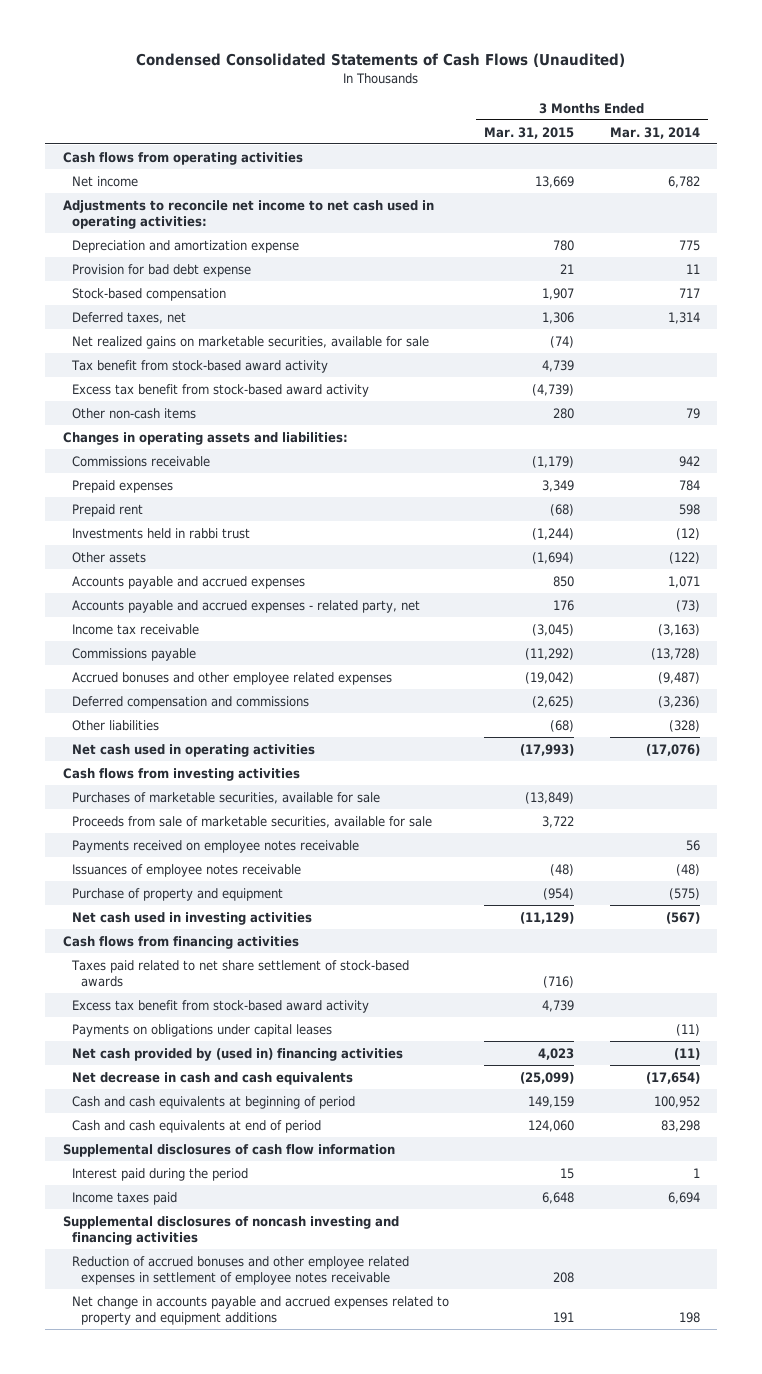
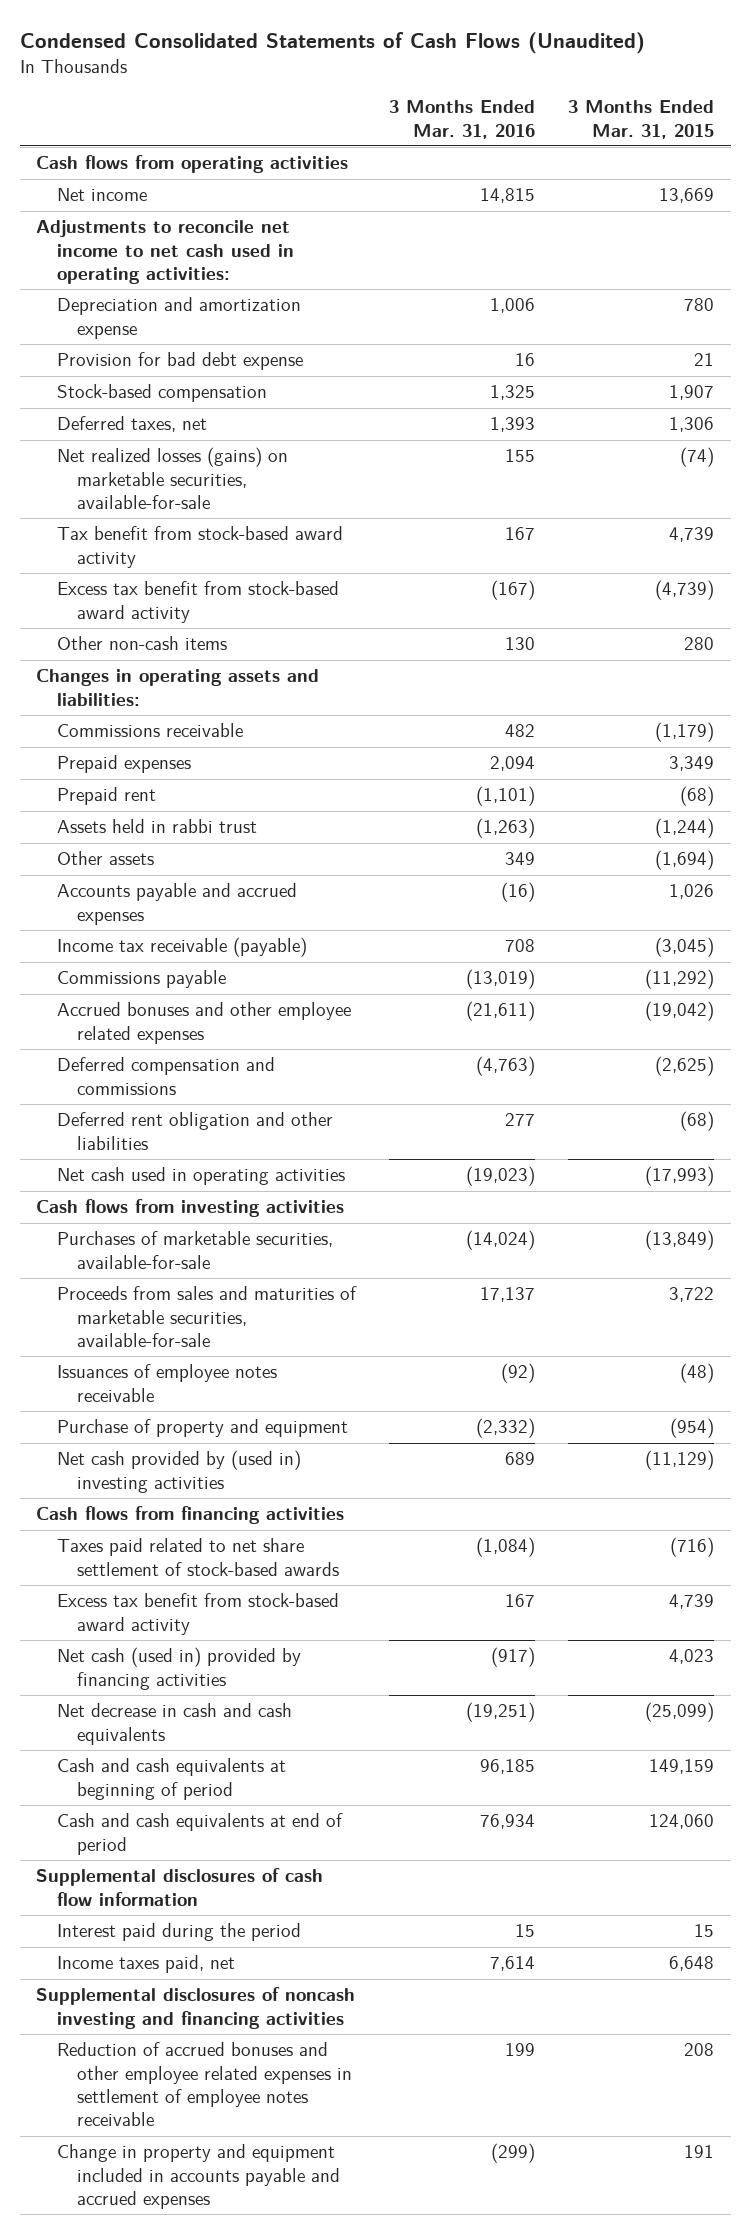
[609,126,700,139] Mar. 31, 2014 -> none
none -> [388,100,535,139] 3 Months Ended Mar. 31, 2016
[72,335,430,349] Net realized gains on marketable securities, available for sale -> [56,447,288,509] Net realized losses (gains) on marketable securities, available-for-sale
[72,527,251,539] Investments held in rabbi trust -> [56,819,257,834] Assets held in rabbi trust
[72,599,421,613] Accounts payable and accrued expenses - related party, net -> none
[553,575,575,587] 850 -> [669,884,715,900] 1,026
[72,623,200,635] Income tax receivable -> [56,937,307,958] Income tax receivable (payable)
[72,719,160,731] Other liabilities -> none
none -> [56,1112,333,1150] Deferred rent obligation and other liabilities
[72,839,360,853] Payments received on employee notes receivable -> none
[72,791,381,804] Purchases of marketable securities, available for sale -> [56,1231,333,1269] Purchases of marketable securities, available-for-sale
[72,815,433,828] Proceeds from sale of marketable securities, available for sale -> [56,1286,357,1347] Proceeds from sales and maturities of marketable securities, available-for-sale
[72,911,313,925] Net cash used in investing activities -> [56,1450,301,1493] Net cash provided by (used in) investing activities
[72,1023,333,1037] Payments on obligations under capital leases -> none
[72,1047,404,1061] Net cash provided by (used in) financing activities -> [56,1647,301,1690] Net cash (used in) provided by financing activities
[72,1191,178,1205] Income taxes paid -> [56,1955,235,1974] Income taxes paid, net
[72,1295,450,1325] Net change in accounts payable and accrued expenses related to property and equipment additions -> [56,2144,340,2209] Change in property and equipment included in accounts payable and accrued expenses

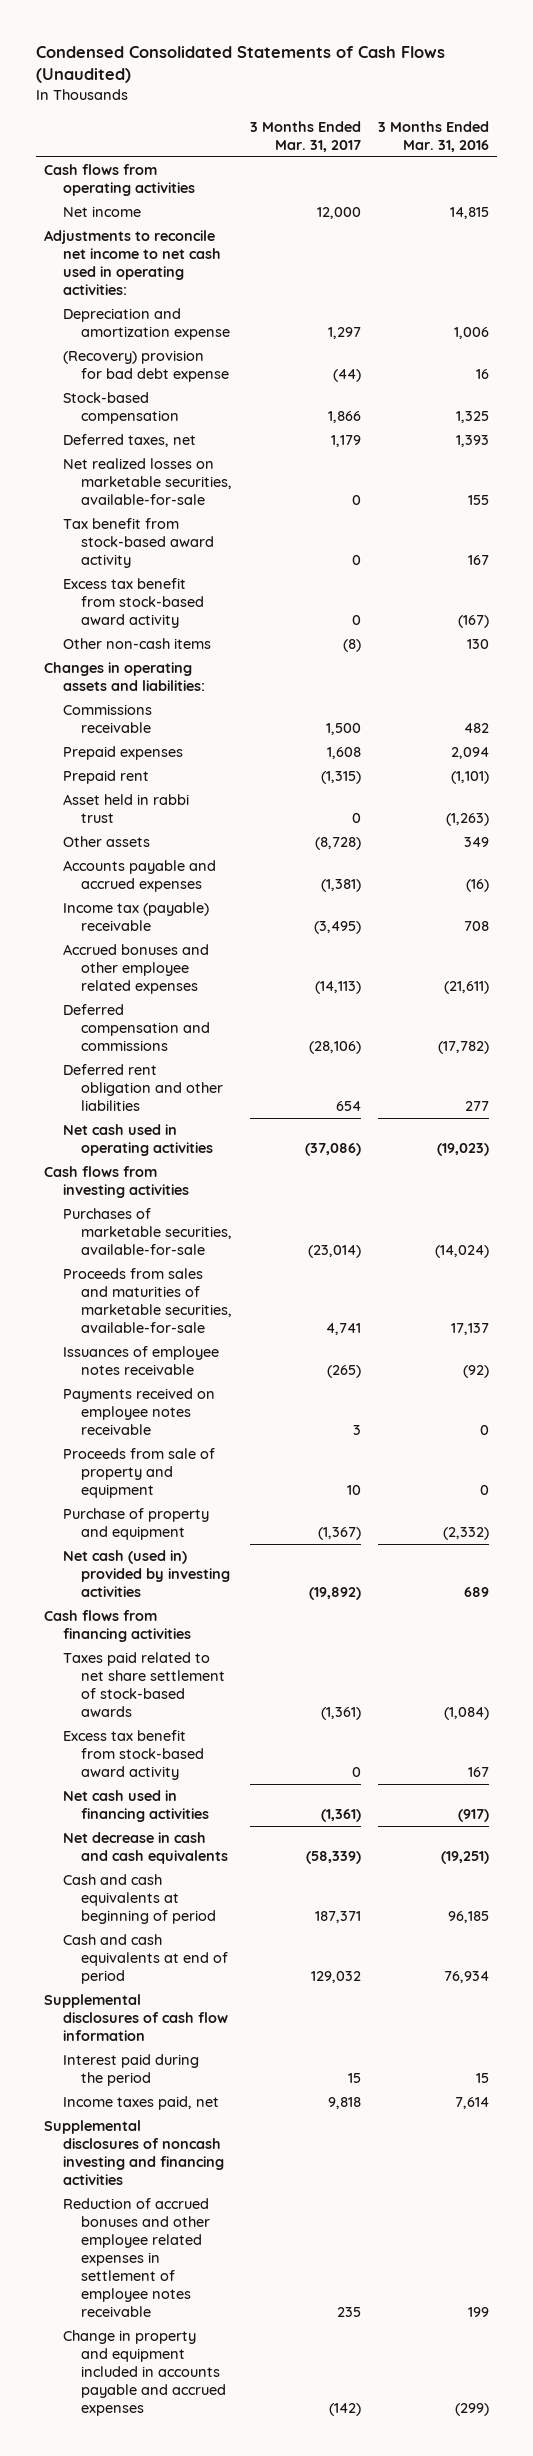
[568,100,715,139] 3 Months Ended Mar. 31, 2015 -> none
none -> [249,120,361,152] 3 Months Ended Mar. 31, 2017
[56,352,303,371] Provision for bad debt expense -> [62,350,230,383] (Recovery) provision for bad debt expense
[56,447,288,509] Net realized losses (gains) on marketable securities, available-for-sale -> [62,458,233,506] Net realized losses on marketable securities, available-for-sale
[56,819,257,834] Assets held in rabbi trust -> [62,794,189,824] Asset held in rabbi trust
[56,970,226,989] Commissions payable -> none
[56,937,307,958] Income tax receivable (payable) -> [62,902,209,932] Income tax (payable) receivable
[475,1056,535,1077] (4,763) -> [437,1041,489,1055] (17,782)
none -> [62,1388,215,1436] Payments received on employee notes receivable
none -> [62,1448,215,1499] Proceeds from sale of property and equipment
[56,1450,301,1493] Net cash provided by (used in) investing activities -> [62,1550,231,1598] Net cash (used in) provided by investing activities
[56,1647,301,1690] Net cash (used in) provided by financing activities -> [62,1790,210,1823] Net cash used in financing activities

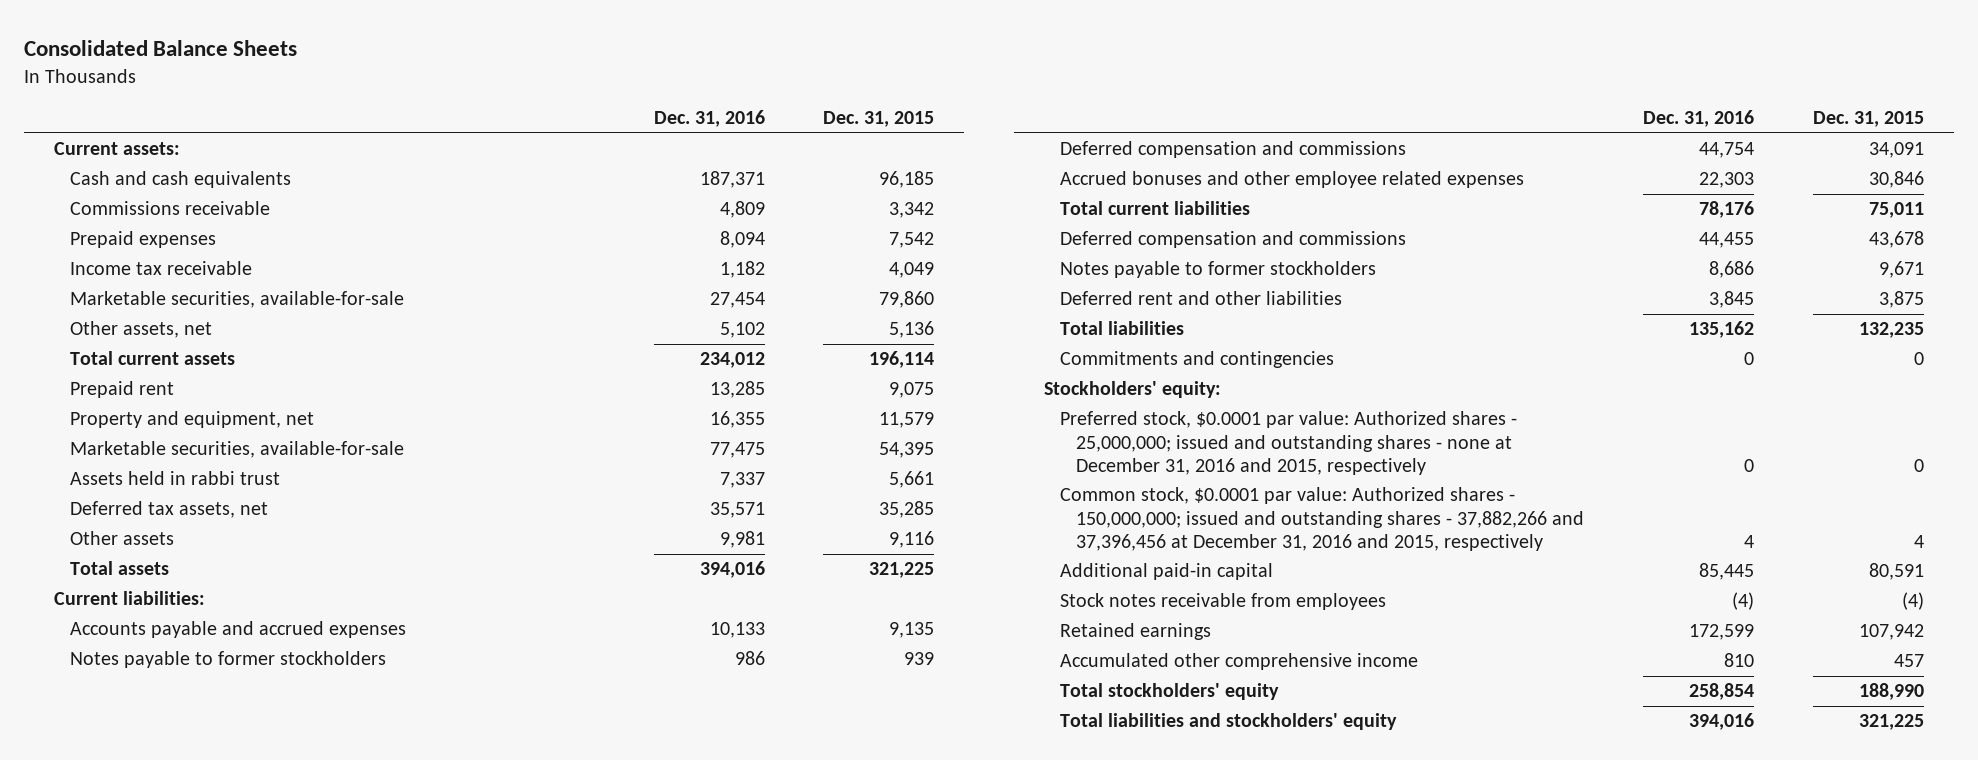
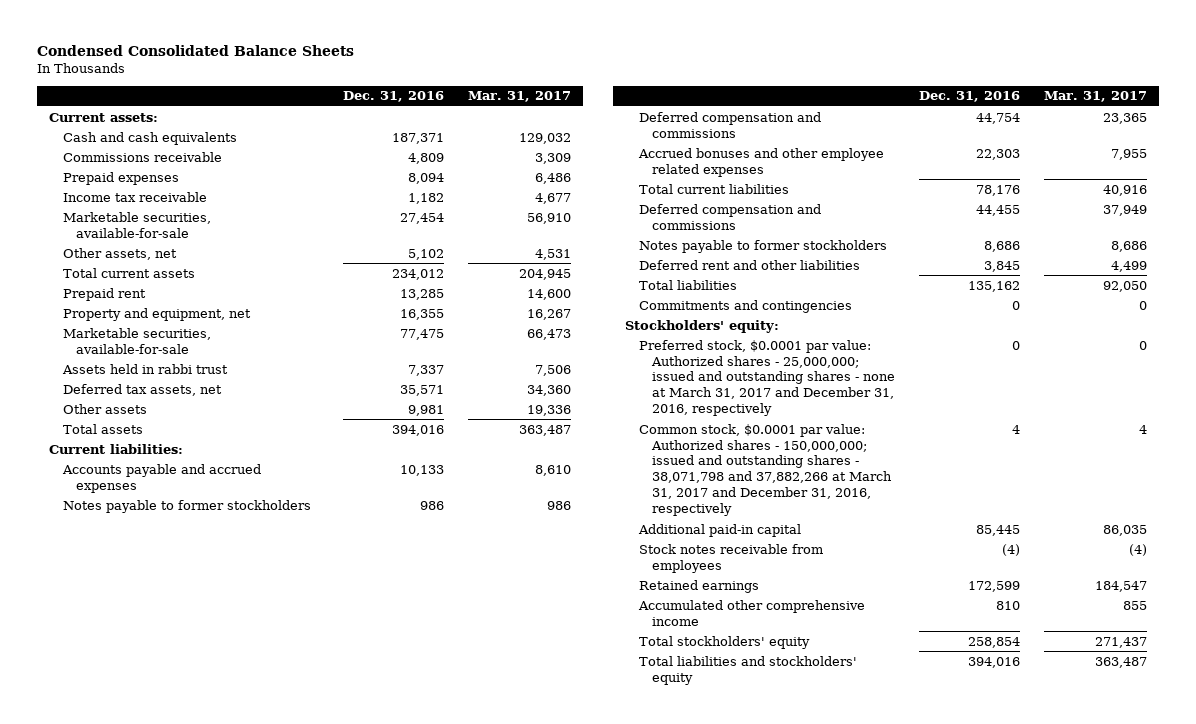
[24,39,298,56] Consolidated Balance Sheets -> [37,45,355,57] Condensed Consolidated Balance Sheets
[823,111,935,128] Dec. 31, 2015 -> none
none -> [467,91,571,103] Mar. 31, 2017
[1060,411,1518,476] Preferred stock, $0.0001 par value: Authorized shares - 25,000,000; issued and outstanding shares - none at December 31, 2016 and 2015, respectively -> [638,339,896,417] Preferred stock, $0.0001 par value: Authorized shares - 25,000,000; issued and outstanding shares - none at March 31, 2017 and December 31, 2016, respectively
[1060,487,1585,552] Common stock, $0.0001 par value: Authorized shares - 150,000,000; issued and outstanding shares - 37,882,266 and 37,396,456 at December 31, 2016 and 2015, respectively -> [638,423,893,517] Common stock, $0.0001 par value: Authorized shares - 150,000,000; issued and outstanding shares - 38,071,798 and 37,882,266 at March 31, 2017 and December 31, 2016, respectively

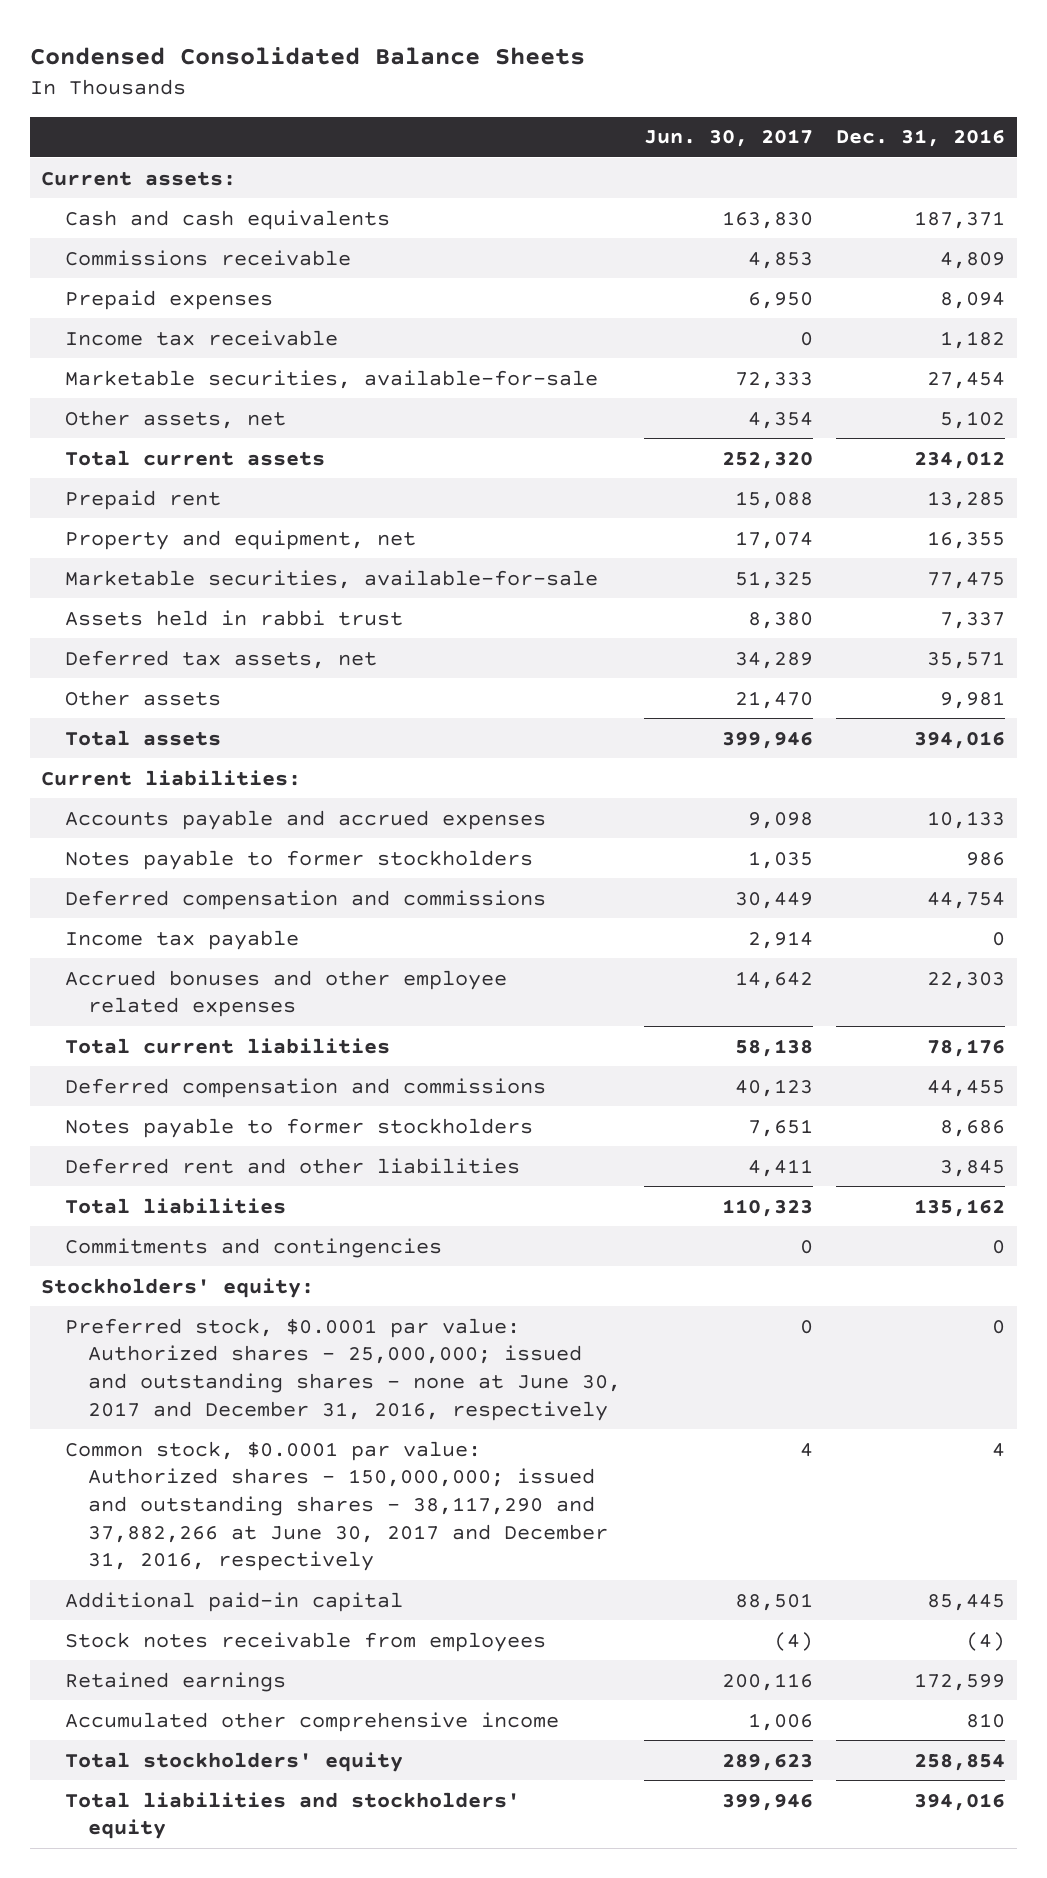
[467,91,571,103] Mar. 31, 2017 -> none
none -> [644,129,814,148] Jun. 30, 2017
none -> [64,929,299,950] Income tax payable
[638,339,896,417] Preferred stock, $0.0001 par value: Authorized shares - 25,000,000; issued and outstanding shares - none at March 31, 2017 and December 31, 2016, respectively -> [64,1317,622,1421] Preferred stock, $0.0001 par value: Authorized shares - 25,000,000; issued and outstanding shares - none at June 30, 2017 and December 31, 2016, respectively
[638,423,893,517] Common stock, $0.0001 par value: Authorized shares - 150,000,000; issued and outstanding shares - 38,071,798 and 37,882,266 at March 31, 2017 and December 31, 2016, respectively -> [64,1440,609,1572] Common stock, $0.0001 par value: Authorized shares - 150,000,000; issued and outstanding shares - 38,117,290 and 37,882,266 at June 30, 2017 and December 31, 2016, respectively

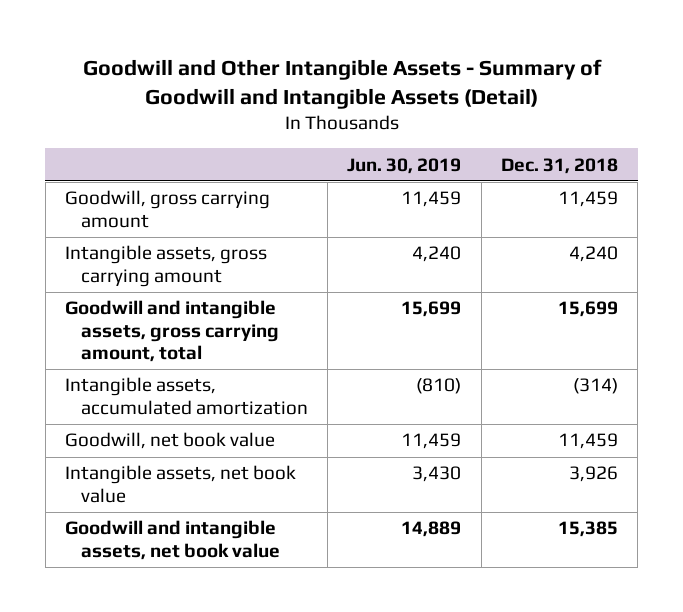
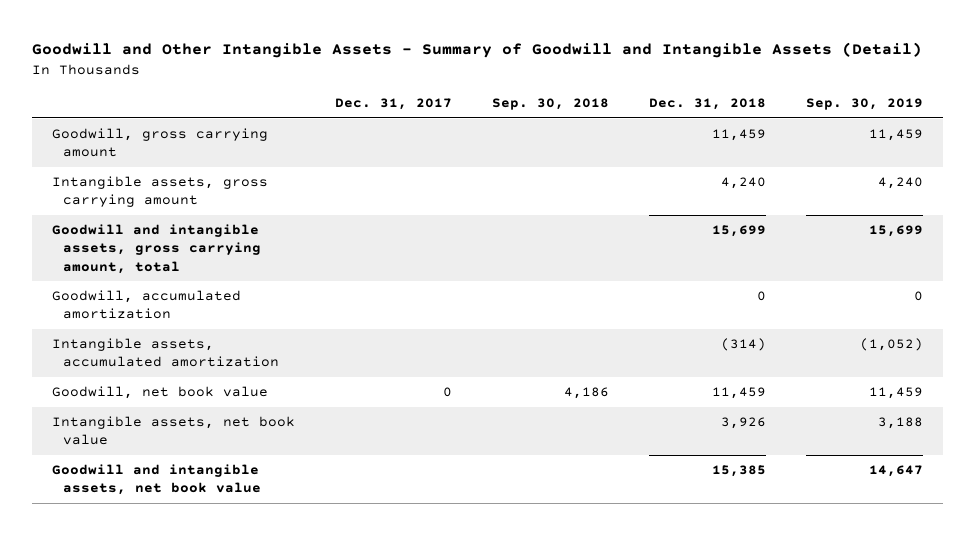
[347,157,462,174] Jun. 30, 2019 -> none
none -> [335,98,453,111] Dec. 31, 2017
none -> [492,98,610,111] Sep. 30, 2018
none -> [806,98,924,111] Sep. 30, 2019
none -> [51,290,241,320] Goodwill, accumulated amortization

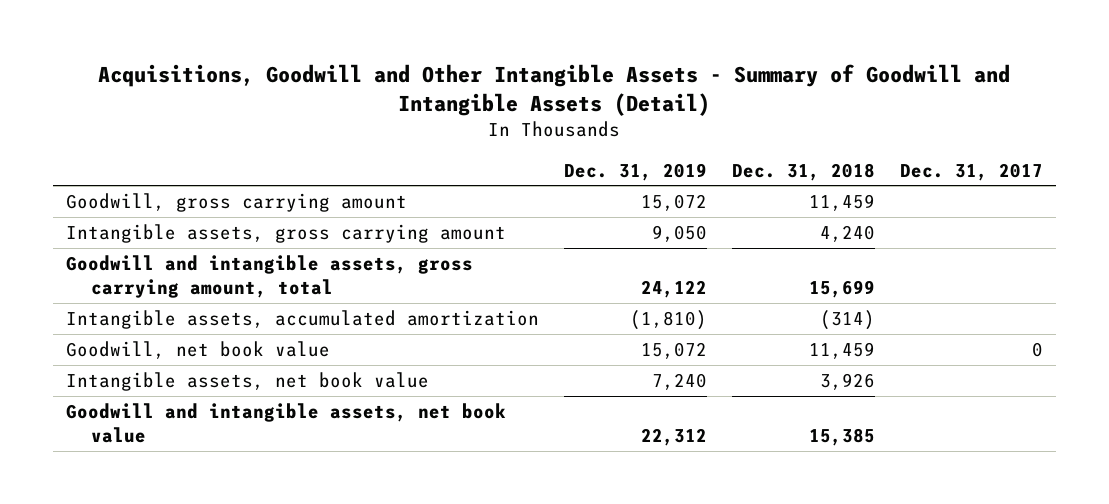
[31,42,922,59] Goodwill and Other Intangible Assets - Summary of Goodwill and Intangible Assets (Detail) -> [98,63,1011,116] Acquisitions, Goodwill and Other Intangible Assets - Summary of Goodwill and Intangible Assets (Detail)
[492,98,610,111] Sep. 30, 2018 -> none
[806,98,924,111] Sep. 30, 2019 -> none
none -> [563,162,707,181] Dec. 31, 2019
[51,290,241,320] Goodwill, accumulated amortization -> none

